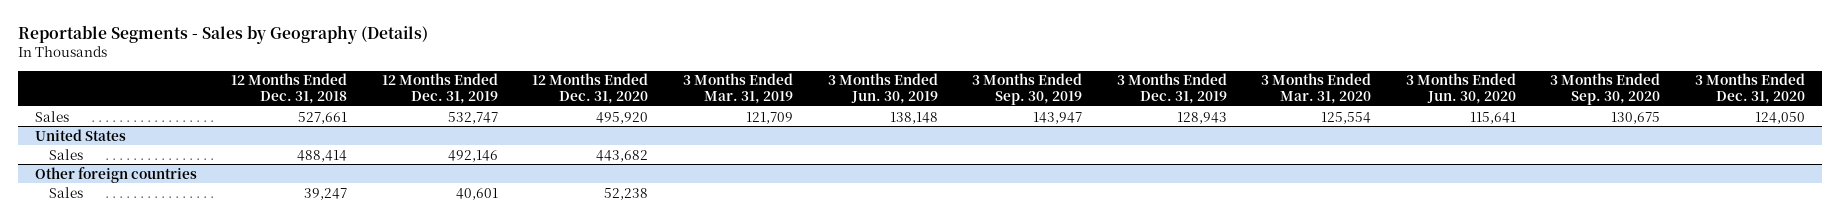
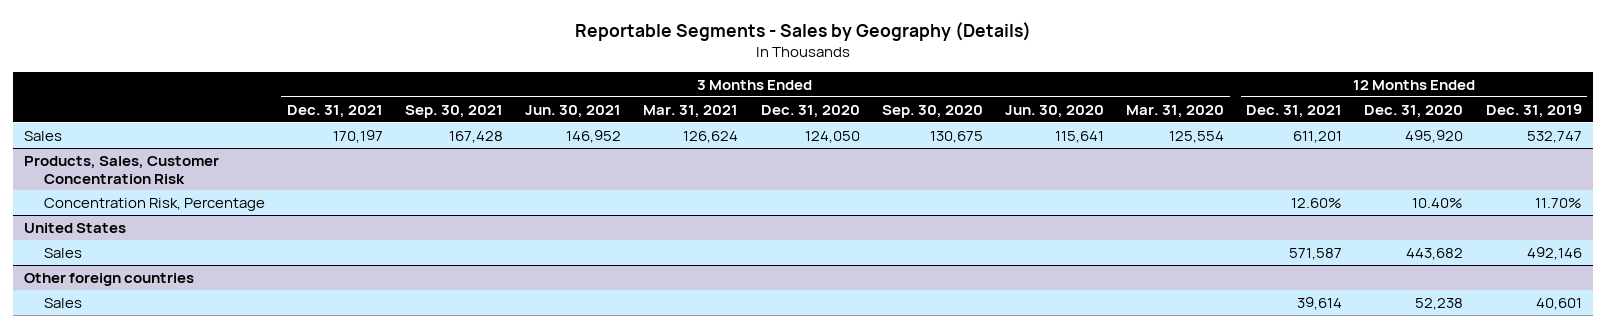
[231,73,348,105] 12 Months Ended Dec. 31, 2018 -> none
[683,73,794,105] 3 Months Ended Mar. 31, 2019 -> none
[827,73,938,105] 3 Months Ended Jun. 30, 2019 -> none
[972,73,1083,106] 3 Months Ended Sep. 30, 2019 -> none
[1116,73,1227,105] 3 Months Ended Dec. 31, 2019 -> none
none -> [286,104,383,118] Dec. 31, 2021
none -> [405,104,504,118] Sep. 30, 2021
none -> [525,104,622,118] Jun. 30, 2021
none -> [643,104,739,118] Mar. 31, 2021
none -> [1246,104,1343,118] Dec. 31, 2021
none -> [24,155,220,184] Products, Sales, Customer Concentration Risk
none -> [43,197,265,211] Concentration Risk, Percentage

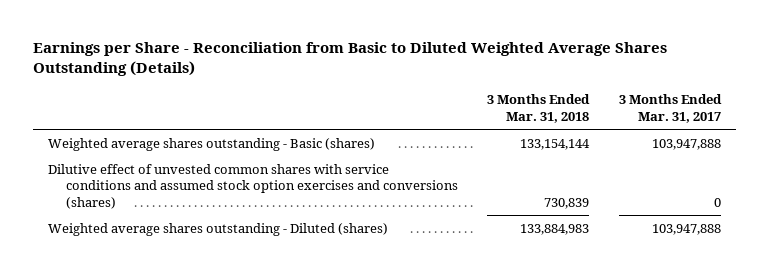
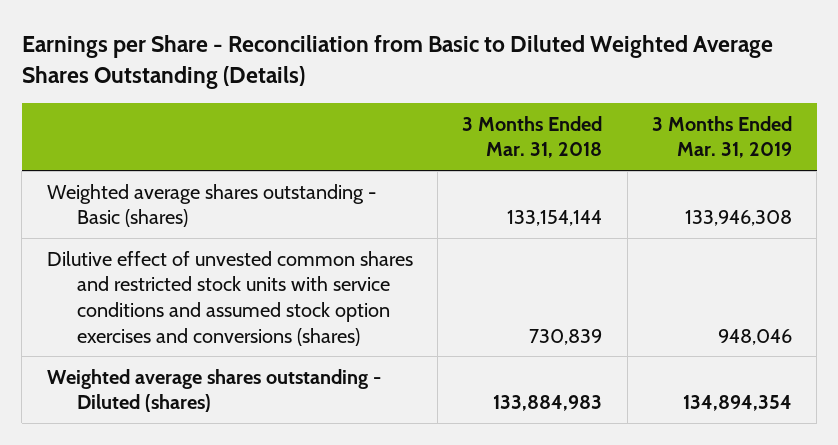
[619,94,723,123] 3 Months Ended Mar. 31, 2017 -> none
none -> [651,115,792,159] 3 Months Ended Mar. 31, 2019
[48,163,458,209] Dilutive effect of unvested common shares with service conditions and assumed stock option exercises and conversions (shares) -> [46,250,413,346] Dilutive effect of unvested common shares and restricted stock units with service conditions and assumed stock option exercises and conversions (shares)

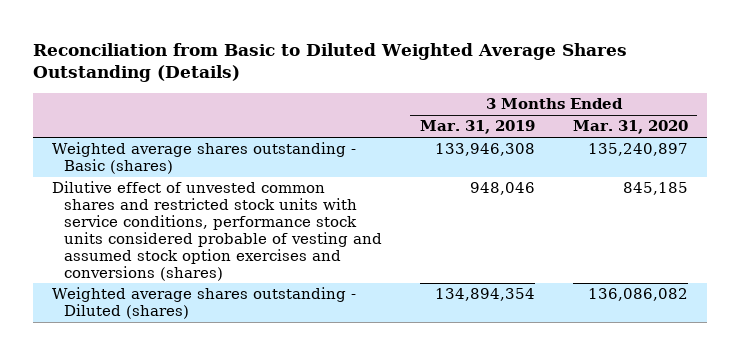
[21,35,773,90] Earnings per Share - Reconciliation from Basic to Diluted Weighted Average Shares Outstanding (Details) -> [33,42,628,83] Reconciliation from Basic to Diluted Weighted Average Shares Outstanding (Details)
[462,115,603,159] 3 Months Ended Mar. 31, 2018 -> none
none -> [572,120,688,135] Mar. 31, 2020
[46,250,413,346] Dilutive effect of unvested common shares and restricted stock units with service conditions and assumed stock option exercises and conversions (shares) -> [52,181,382,281] Dilutive effect of unvested common shares and restricted stock units with service conditions, performance stock units considered probable of vesting and assumed stock option exercises and conversions (shares)

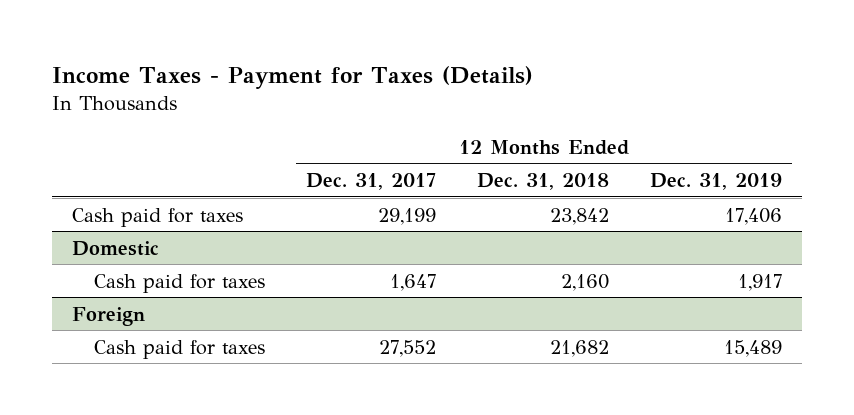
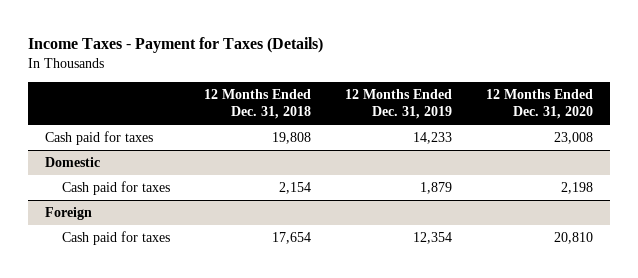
[306,173,437,191] Dec. 31, 2017 -> none
none -> [485,89,593,120] 12 Months Ended Dec. 31, 2020
[550,207,610,225] 23,842 -> [271,132,311,145] 19,808
[724,207,782,225] 17,406 -> [412,132,452,145] 14,233
[561,273,610,291] 2,160 -> [278,182,311,195] 2,154
[737,273,782,291] 1,917 -> [419,182,452,195] 1,879
[550,339,610,357] 21,682 -> [271,232,311,245] 17,654
[723,339,782,357] 15,489 -> [412,232,452,245] 12,354

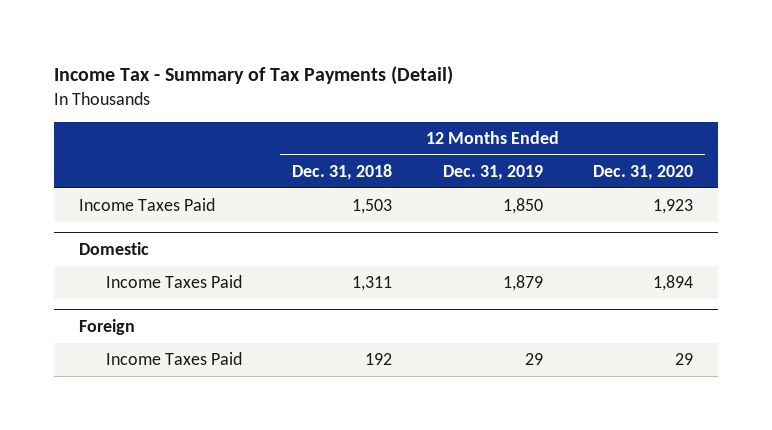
[27,37,323,54] Income Taxes - Payment for Taxes (Details) -> [54,66,454,86] Income Tax - Summary of Tax Payments (Detail)
[44,131,153,146] Cash paid for taxes -> [79,198,216,212] Income Taxes Paid
[271,132,311,145] 19,808 -> [352,199,393,215] 1,503
[412,132,452,145] 14,233 -> [502,198,543,215] 1,850
[553,132,593,145] 23,008 -> [652,199,693,215] 1,923
[61,181,170,196] Cash paid for taxes -> [106,275,243,289] Income Taxes Paid
[278,182,311,195] 2,154 -> [352,276,393,292] 1,311
[560,182,593,195] 2,198 -> [652,275,693,292] 1,894
[61,231,170,246] Cash paid for taxes -> [106,352,243,366] Income Taxes Paid
[271,232,311,245] 17,654 -> [365,353,393,366] 192
[412,232,452,245] 12,354 -> [524,353,543,366] 29
[553,232,593,245] 20,810 -> [674,353,693,366] 29

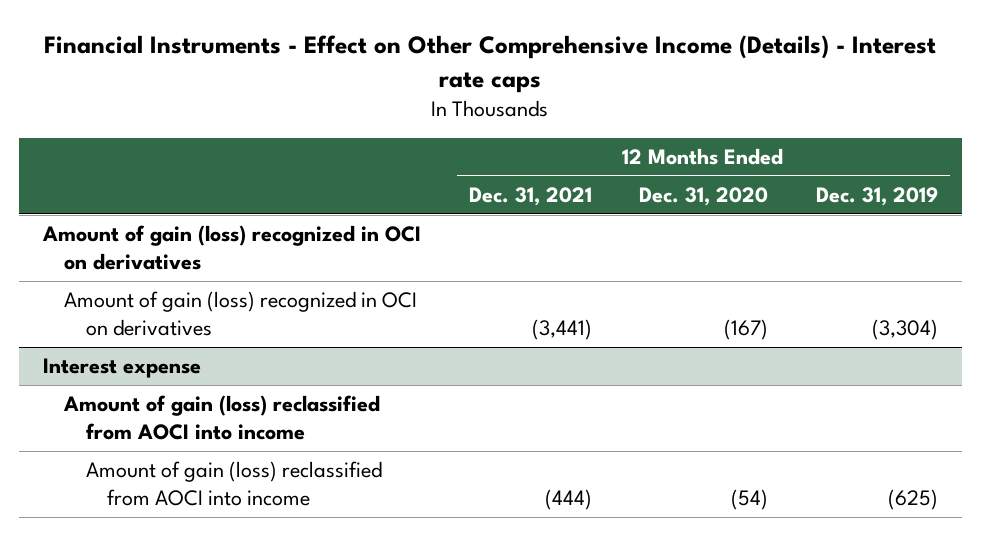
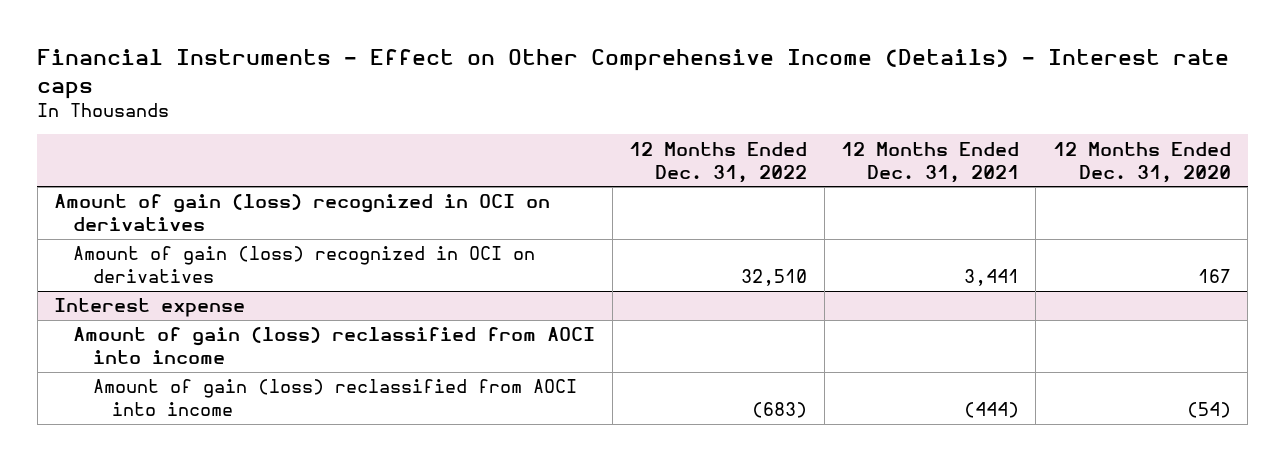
[816,187,939,207] Dec. 31, 2019 -> none
none -> [629,141,808,183] 12 Months Ended Dec. 31, 2022
[531,319,592,341] (3,441) -> [963,269,1019,287] 3,441
[724,319,769,341] (167) -> [1197,269,1231,284] 167

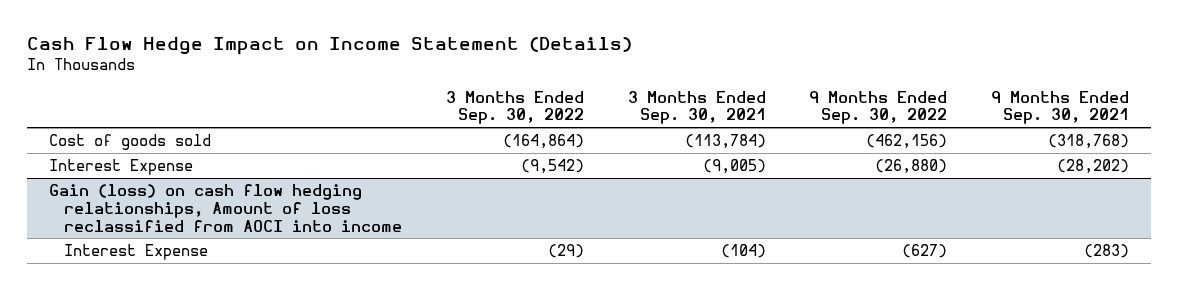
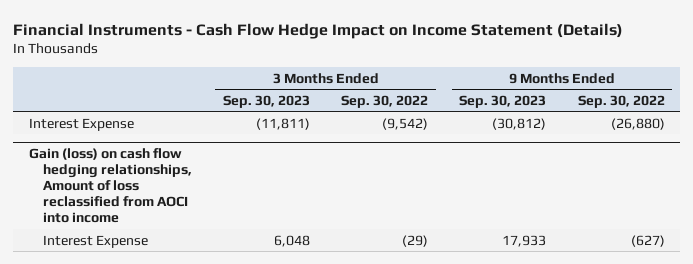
[26,36,632,55] Cash Flow Hedge Impact on Income Statement (Details) -> [13,22,624,39] Financial Instruments - Cash Flow Hedge Impact on Income Statement (Details)
[627,90,766,125] 3 Months Ended Sep. 30, 2021 -> none
[991,90,1130,125] 9 Months Ended Sep. 30, 2021 -> none
none -> [223,94,311,108] Sep. 30, 2023
none -> [459,94,547,108] Sep. 30, 2023
[48,134,211,151] Cost of goods sold -> none

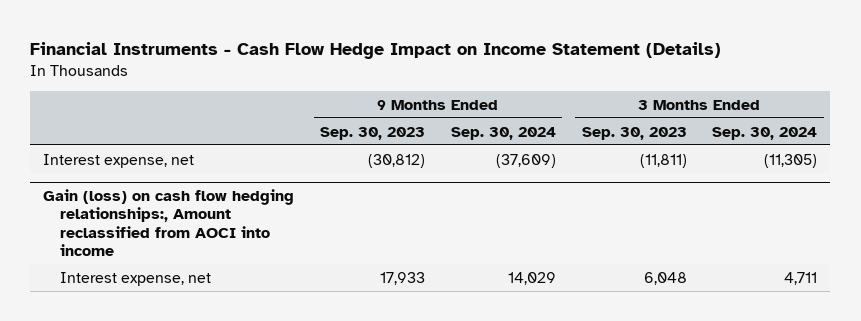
[341,94,429,108] Sep. 30, 2022 -> none
[577,94,665,108] Sep. 30, 2022 -> none
none -> [450,126,556,140] Sep. 30, 2024
none -> [712,126,818,140] Sep. 30, 2024
[28,117,134,131] Interest Expense -> [43,153,195,168] Interest expense, net
[28,147,192,224] Gain (loss) on cash flow hedging relationships, Amount of loss reclassified from AOCI into income -> [43,188,295,257] Gain (loss) on cash flow hedging relationships:, Amount reclassified from AOCI into income
[42,234,148,248] Interest Expense -> [60,271,212,286] Interest expense, net

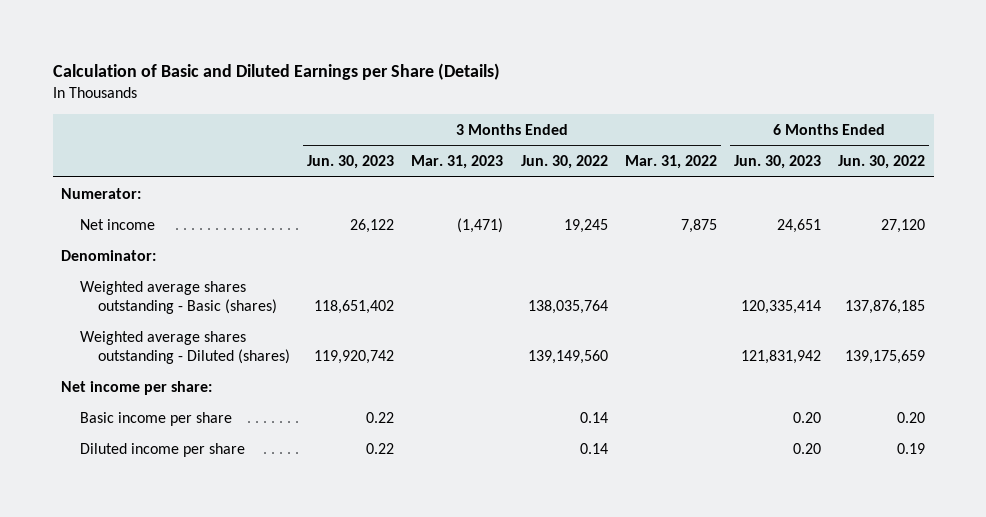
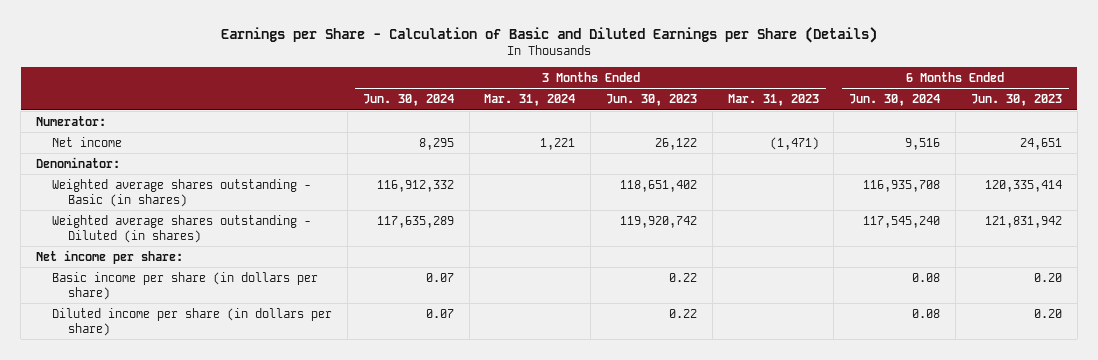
[52,63,500,81] Calculation of Basic and Diluted Earnings per Share (Details) -> [220,27,877,44] Earnings per Share - Calculation of Basic and Diluted Earnings per Share (Details)
[520,155,608,170] Jun. 30, 2022 -> none
[624,155,717,170] Mar. 31, 2022 -> none
[838,155,926,170] Jun. 30, 2022 -> none
none -> [362,94,454,107] Jun. 30, 2024
none -> [484,94,576,107] Mar. 31, 2024
none -> [849,94,941,107] Jun. 30, 2024
[79,280,277,314] Weighted average shares outstanding - Basic (shares) -> [52,178,312,207] Weighted average shares outstanding - Basic (in shares)
[79,330,290,364] Weighted average shares outstanding - Diluted (shares) -> [52,214,312,243] Weighted average shares outstanding - Diluted (in shares)
[79,411,232,426] Basic income per share -> [52,271,319,300] Basic income per share (in dollars per share)
[79,442,245,457] Diluted income per share -> [52,307,333,336] Diluted income per share (in dollars per share)

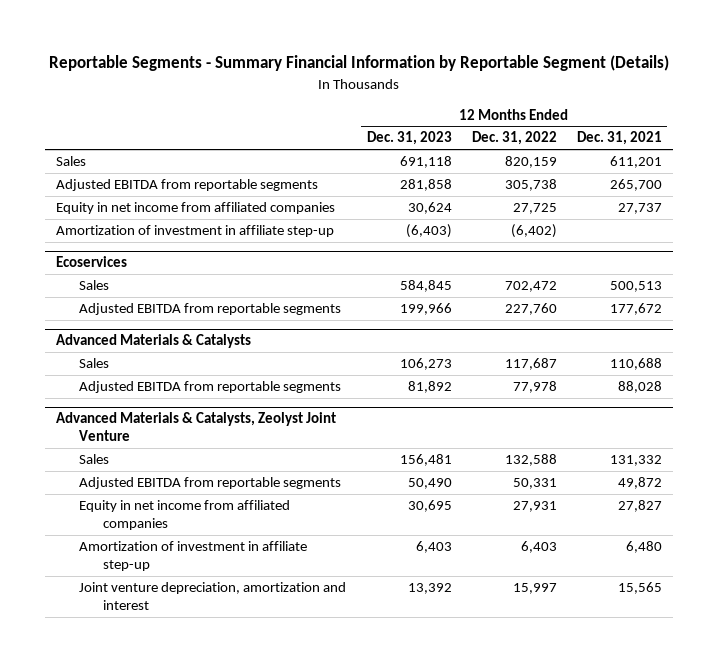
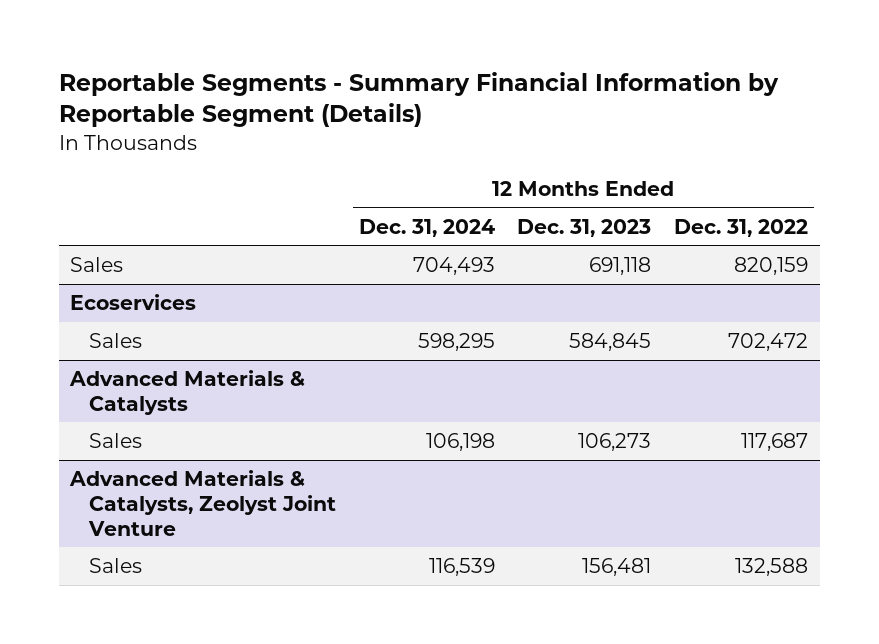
[577,131,663,146] Dec. 31, 2021 -> none
none -> [358,218,495,237] Dec. 31, 2024
[55,179,318,192] Adjusted EBITDA from reportable segments -> none
[55,202,335,215] Equity in net income from affiliated companies -> none
[55,225,334,238] Amortization of investment in affiliate step-up -> none
[79,303,342,316] Adjusted EBITDA from reportable segments -> none
[79,381,342,394] Adjusted EBITDA from reportable segments -> none
[79,477,342,490] Adjusted EBITDA from reportable segments -> none
[79,500,291,531] Equity in net income from affiliated companies -> none
[79,541,308,572] Amortization of investment in affiliate step-up -> none
[79,582,347,611] Joint venture depreciation, amortization and interest -> none

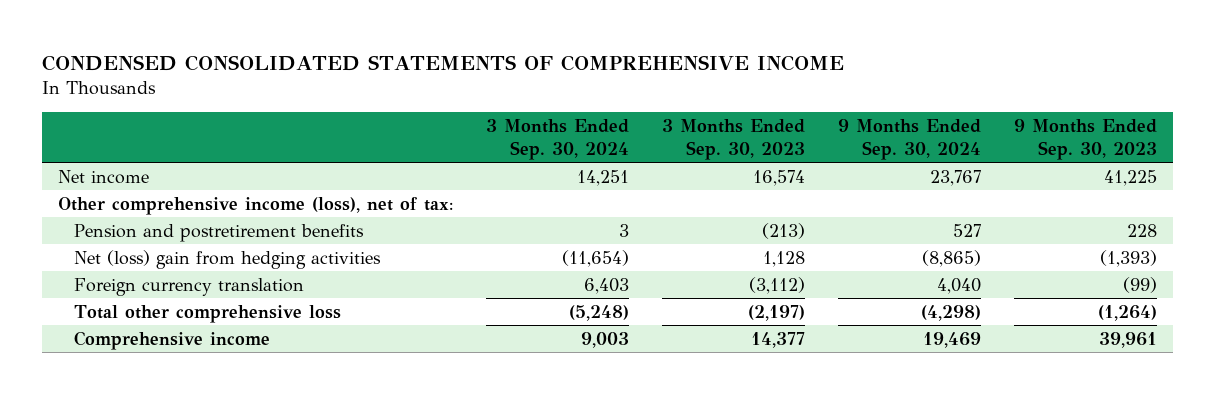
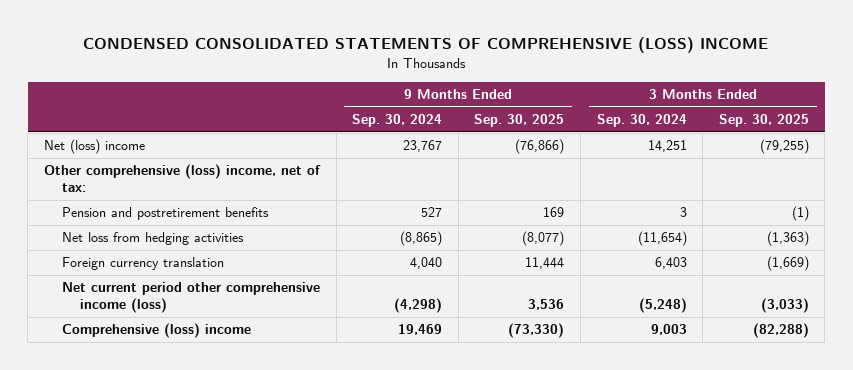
[42,54,845,71] CONDENSED CONSOLIDATED STATEMENTS OF COMPREHENSIVE INCOME -> [83,37,769,54] CONDENSED CONSOLIDATED STATEMENTS OF COMPREHENSIVE (LOSS) INCOME
[662,119,806,160] 3 Months Ended Sep. 30, 2023 -> none
[1014,119,1158,160] 9 Months Ended Sep. 30, 2023 -> none
none -> [474,114,565,128] Sep. 30, 2025
none -> [718,114,809,128] Sep. 30, 2025
[58,169,150,184] Net income -> [43,139,145,155] Net (loss) income
[58,196,454,215] Other comprehensive income (loss), net of tax: -> [43,164,321,192] Other comprehensive (loss) income, net of tax:
[73,249,381,269] Net (loss) gain from hedging activities -> [61,232,244,246] Net loss from hedging activities
[73,304,341,323] Total other comprehensive loss -> [61,282,320,313] Net current period other comprehensive income (loss)
[73,330,270,350] Comprehensive income -> [61,323,251,339] Comprehensive (loss) income

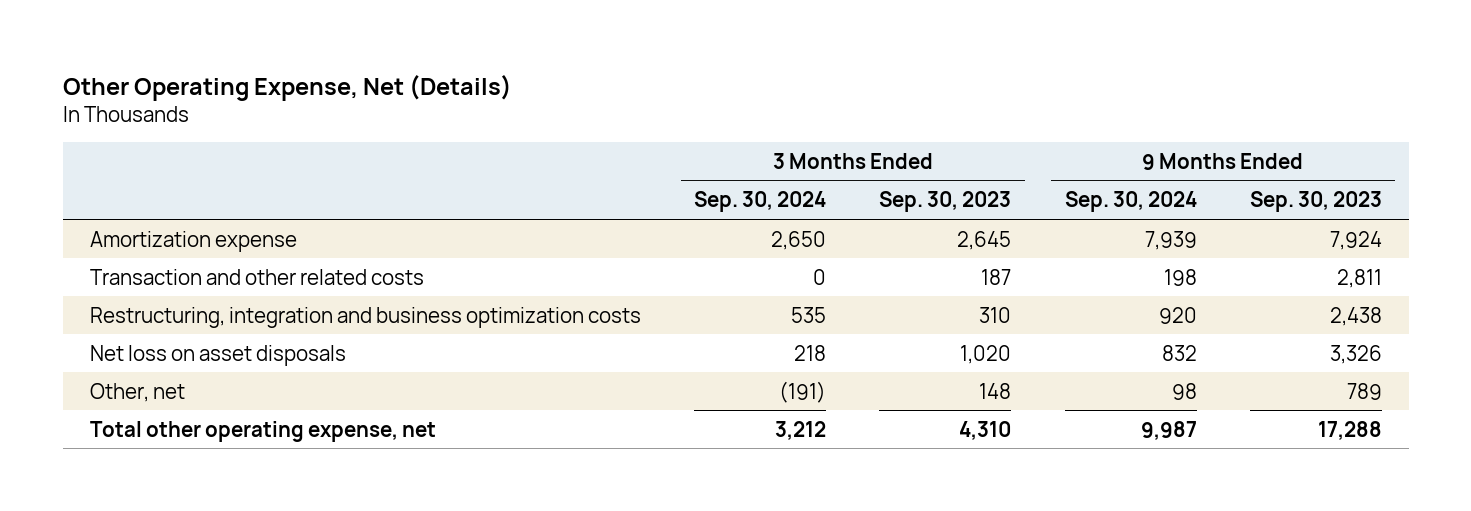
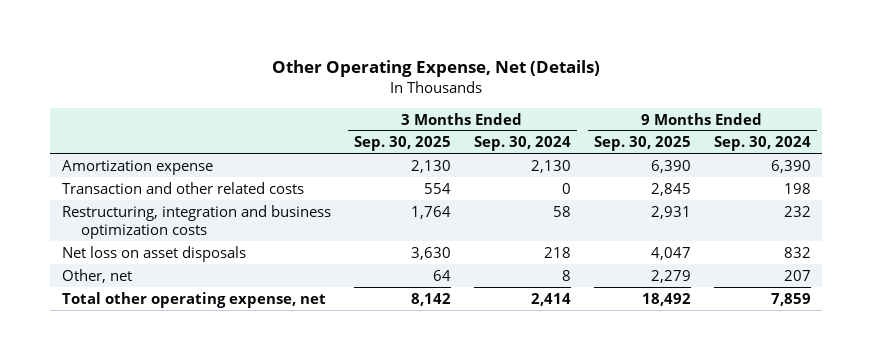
[879,191,1012,213] Sep. 30, 2023 -> none
[1249,191,1382,213] Sep. 30, 2023 -> none
none -> [353,136,451,152] Sep. 30, 2025
none -> [593,136,691,152] Sep. 30, 2025
[770,230,826,250] 2,650 -> [530,159,571,173] 2,130
[1144,230,1197,250] 7,939 -> [770,159,811,173] 6,390
[790,306,826,323] 535 -> [552,205,571,217] 58
[1158,306,1197,324] 920 -> [783,205,811,217] 232
[778,380,826,403] (191) -> [561,269,571,281] 8
[1171,382,1197,400] 98 -> [783,269,811,281] 207
[774,420,826,440] 3,212 -> [530,292,571,306] 2,414
[1140,420,1197,440] 9,987 -> [770,292,811,306] 7,859

